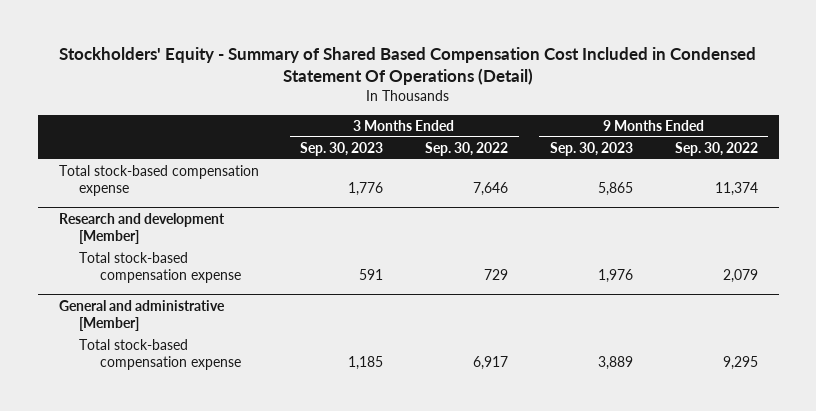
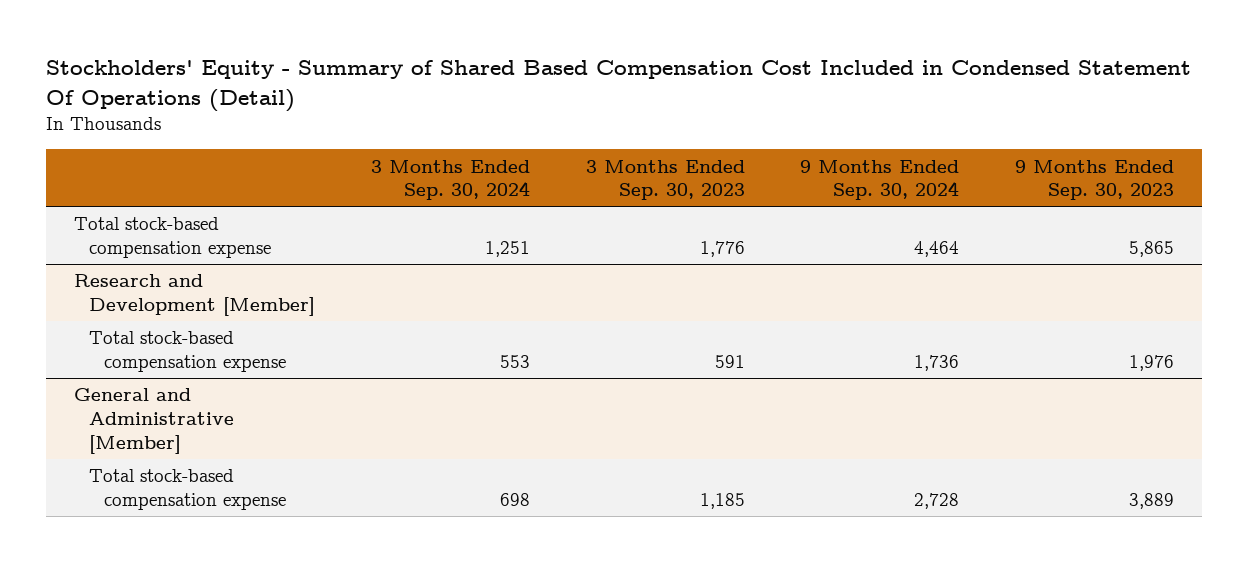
[425,142,509,157] Sep. 30, 2022 -> none
[674,142,758,157] Sep. 30, 2022 -> none
none -> [370,159,530,201] 3 Months Ended Sep. 30, 2024
none -> [800,159,960,201] 9 Months Ended Sep. 30, 2024
[58,212,225,245] Research and development [Member] -> [73,274,316,316] Research and Development [Member]
[58,299,225,332] General and administrative [Member] -> [73,388,235,454] General and Administrative [Member]

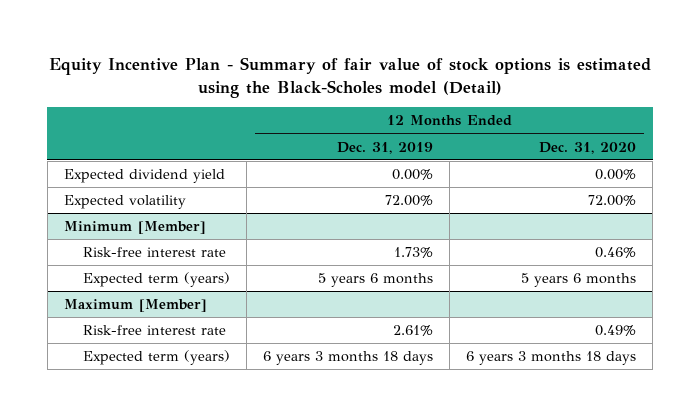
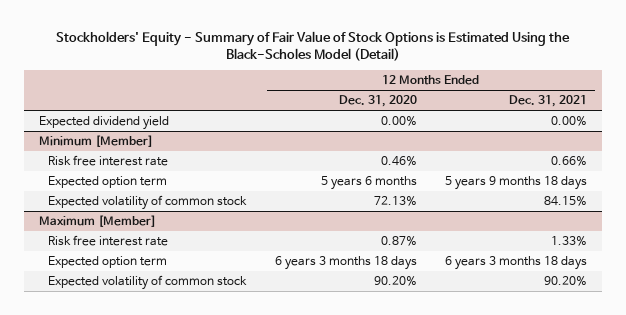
[48,57,651,98] Equity Incentive Plan - Summary of fair value of stock options is estimated using the Black-Scholes model (Detail) -> [55,30,570,62] Stockholders' Equity - Summary of Fair Value of Stock Options is Estimated Using the Black-Scholes Model (Detail)
[337,141,434,154] Dec. 31, 2019 -> none
none -> [509,95,588,108] Dec. 31, 2021
[63,195,186,210] Expected volatility -> none
[83,247,227,258] Risk-free interest rate -> [47,155,168,167] Risk free interest rate
[83,272,231,288] Expected term (years) -> [47,176,167,189] Expected option term
none -> [47,195,247,211] Expected volatility of common stock
[83,325,227,336] Risk-free interest rate -> [47,235,168,247] Risk free interest rate
[595,325,637,337] 0.49% -> [380,236,417,247] 0.87%
[83,350,231,366] Expected term (years) -> [47,256,167,269] Expected option term
none -> [47,275,247,291] Expected volatility of common stock

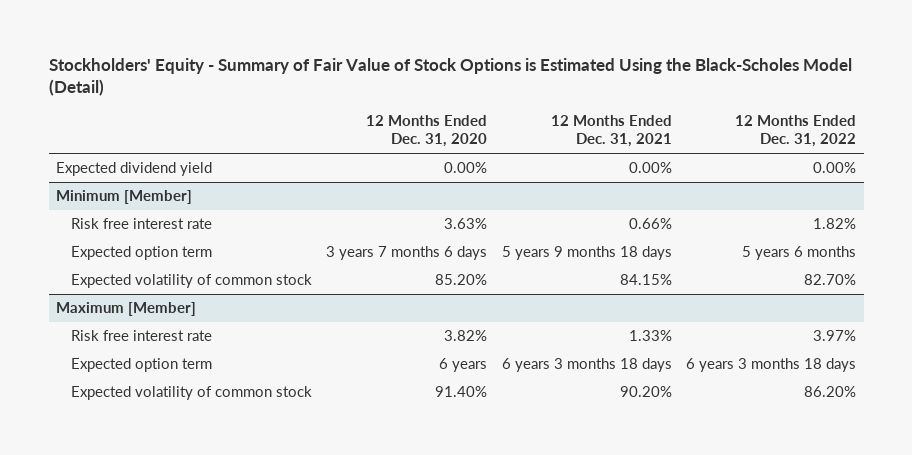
none -> [735,115,857,148] 12 Months Ended Dec. 31, 2022
[380,156,417,167] 0.46% -> [444,218,488,230] 3.63%
[320,176,417,191] 5 years 6 months -> [326,246,488,261] 3 years 7 months 6 days
[373,196,417,207] 72.13% -> [435,274,488,286] 85.20%
[380,236,417,247] 0.87% -> [444,330,488,342] 3.82%
[274,256,417,271] 6 years 3 months 18 days -> [439,358,488,373] 6 years
[373,276,417,287] 90.20% -> [435,386,488,398] 91.40%

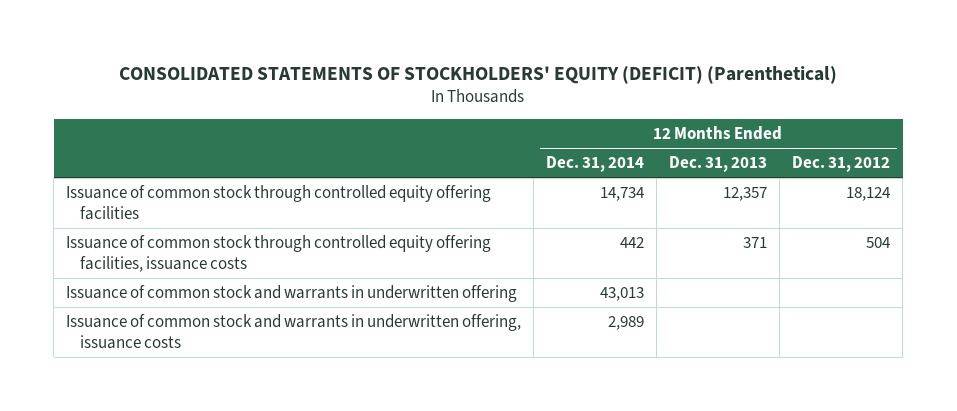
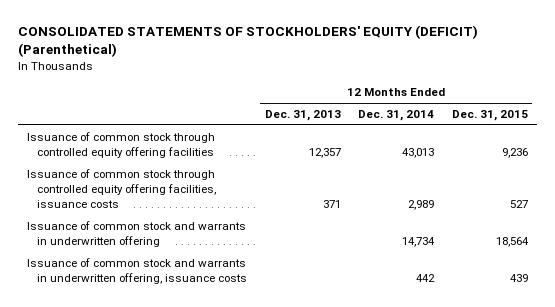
[792,156,891,173] Dec. 31, 2012 -> none
none -> [451,110,528,122] Dec. 31, 2015
[600,187,645,202] 14,734 -> [402,147,435,158] 43,013
[620,237,645,249] 442 -> [408,199,435,210] 2,989
[600,287,645,302] 43,013 -> [402,236,436,247] 14,734
[608,316,645,331] 2,989 -> [416,273,436,282] 442

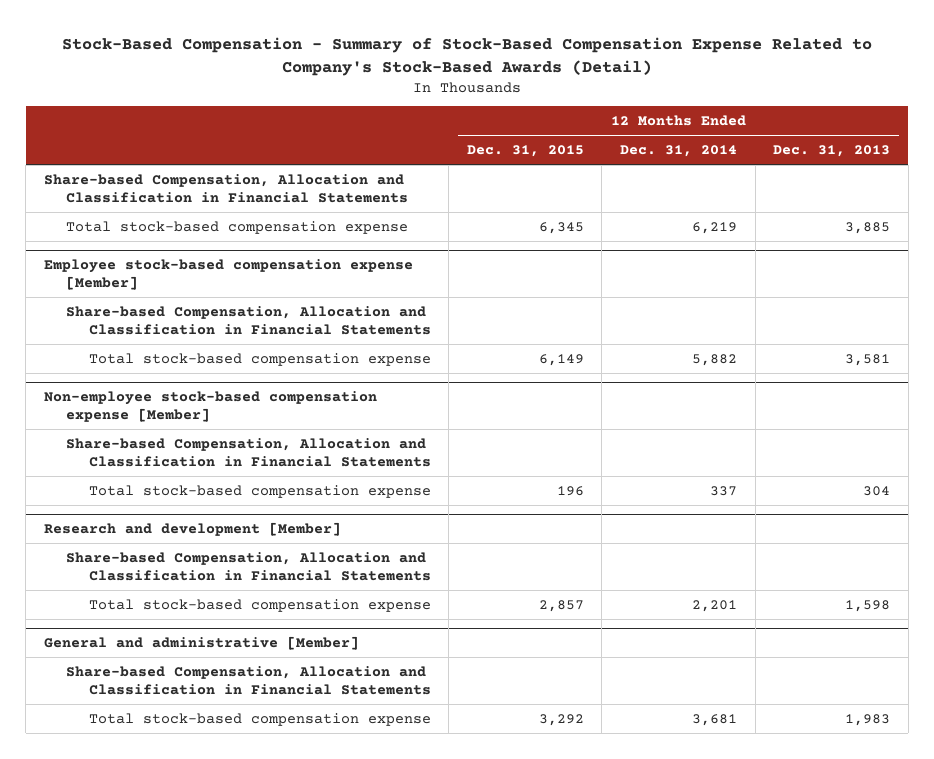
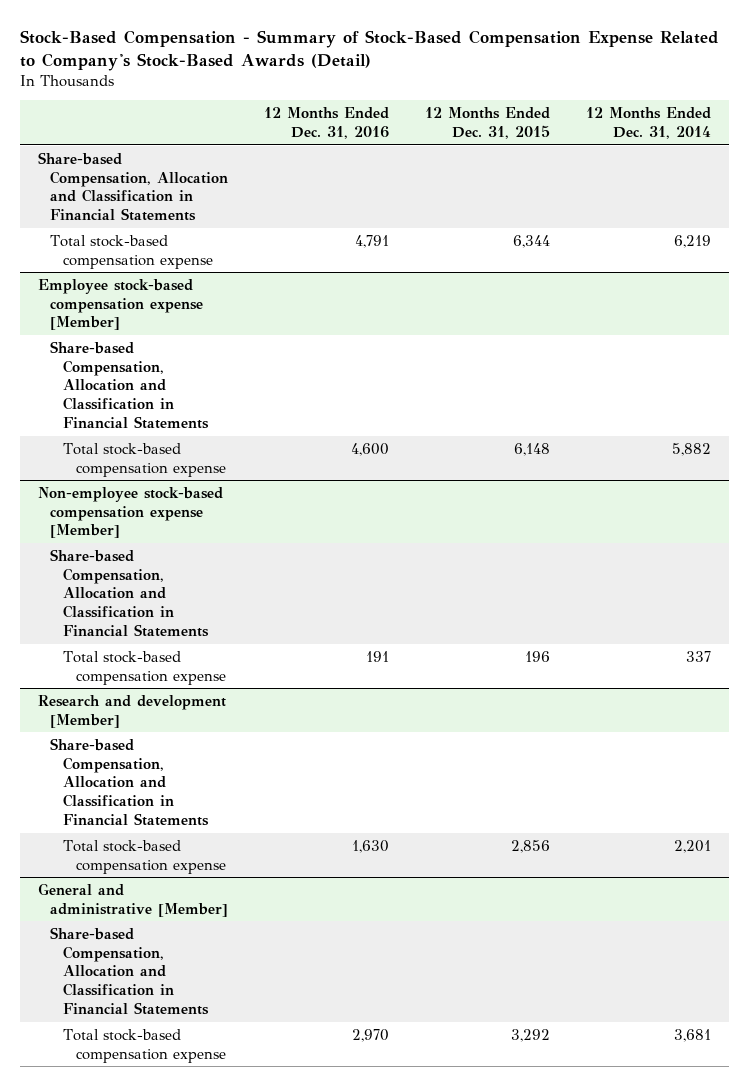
[773,144,891,157] Dec. 31, 2013 -> none
none -> [264,107,390,139] 12 Months Ended Dec. 31, 2016
[538,221,584,234] 6,345 -> [513,234,551,248] 6,344
[538,353,584,366] 6,149 -> [514,442,551,456] 6,148
[538,599,584,612] 2,857 -> [511,839,551,853] 2,856

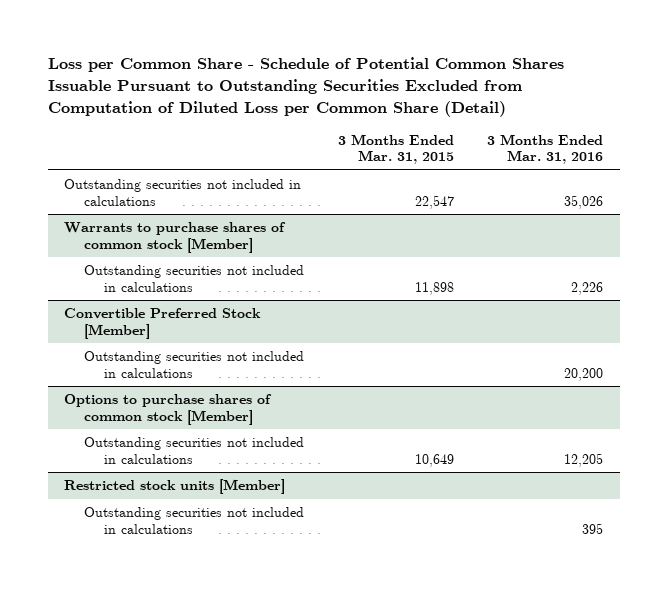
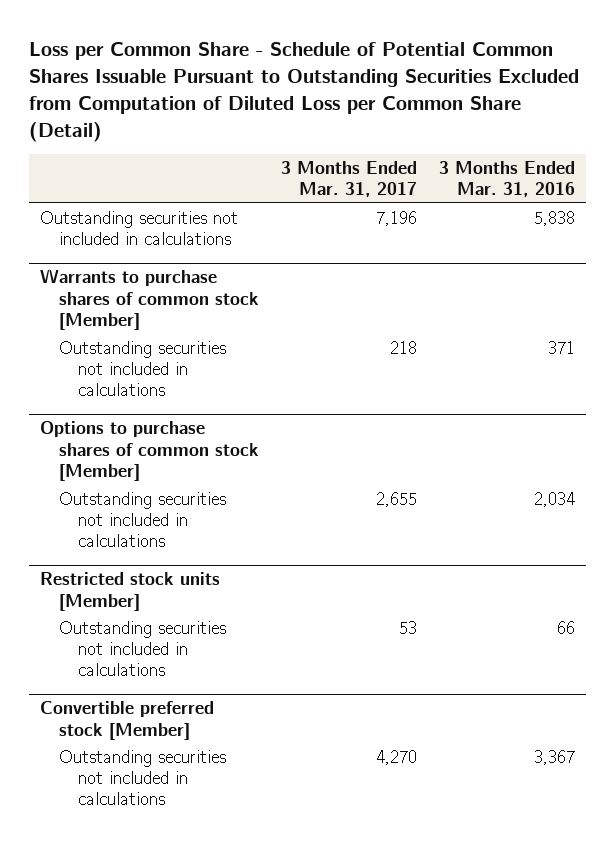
[337,133,454,165] 3 Months Ended Mar. 31, 2015 -> none
none -> [281,160,418,198] 3 Months Ended Mar. 31, 2017
[563,194,603,209] 35,026 -> [534,210,576,226] 5,838
[64,308,262,339] Convertible Preferred Stock [Member] -> none
[84,351,305,378] Outstanding securities not included in calculations -> none
[570,281,603,295] 2,226 -> [548,340,576,354] 371
[563,452,603,467] 12,205 -> [534,491,576,507] 2,034
[581,522,603,534] 395 -> [557,620,576,634] 66
none -> [39,701,214,740] Convertible preferred stock [Member]
none -> [58,749,226,806] Outstanding securities not included in calculations

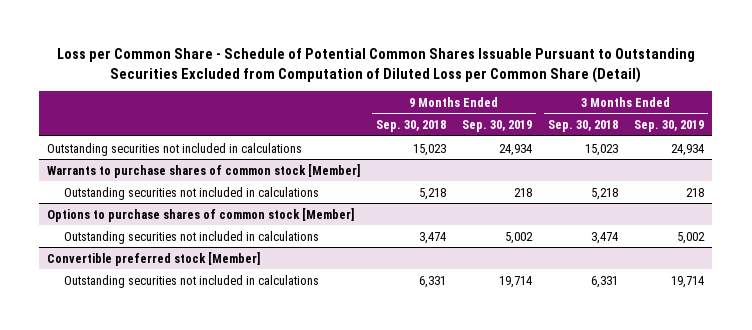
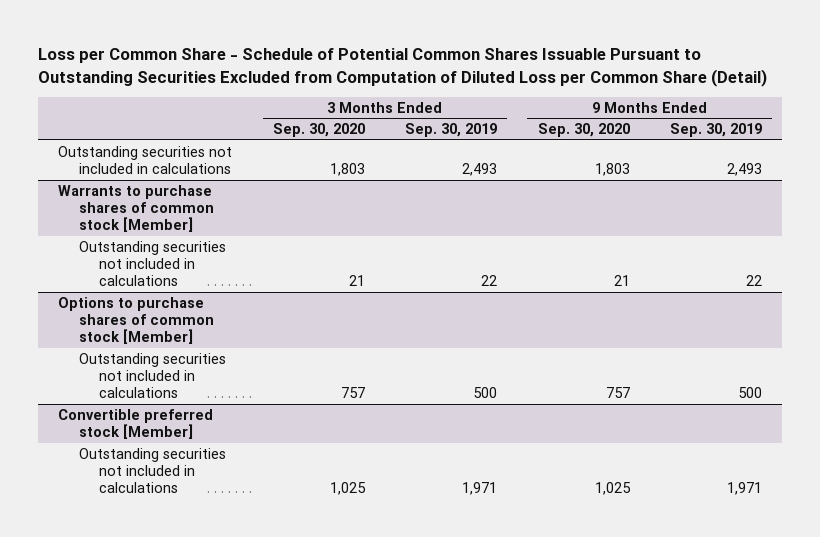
[376,120,447,133] Sep. 30, 2018 -> none
[548,120,619,133] Sep. 30, 2018 -> none
none -> [272,123,365,138] Sep. 30, 2020
none -> [537,123,630,138] Sep. 30, 2020
[499,143,533,156] 24,934 -> [727,162,763,176] 2,493
[671,143,705,156] 24,934 -> [462,162,498,176] 2,493
[514,187,533,197] 218 -> [746,274,763,286] 22
[686,187,705,197] 218 -> [481,274,498,286] 22
[505,231,534,244] 5,002 -> [738,386,763,398] 500
[677,231,706,244] 5,002 -> [473,386,498,398] 500
[499,275,533,288] 19,714 -> [727,481,763,495] 1,971
[671,275,705,288] 19,714 -> [462,481,498,495] 1,971

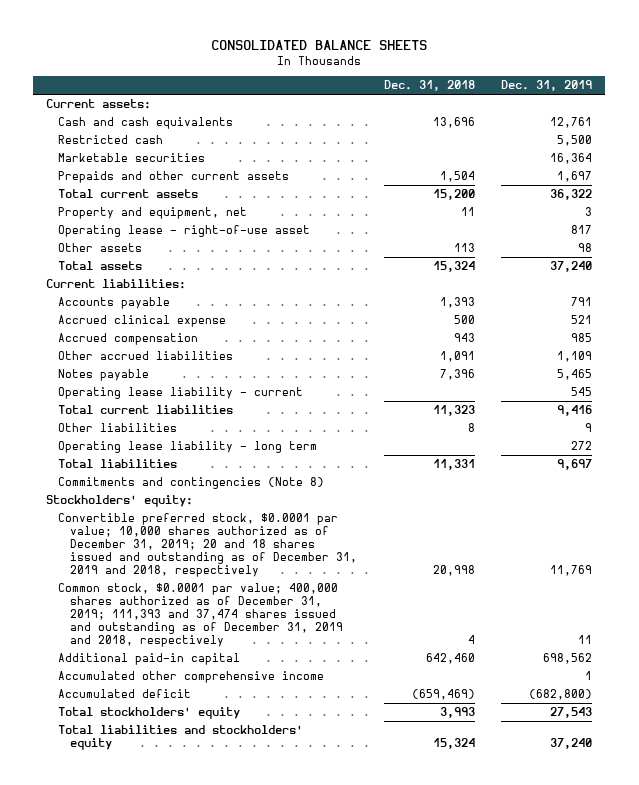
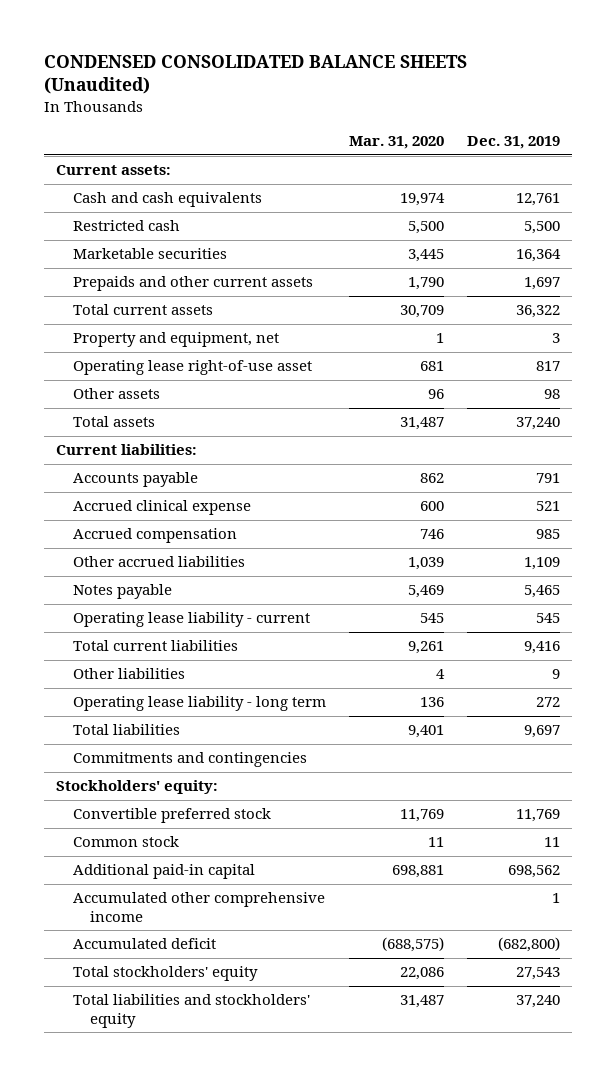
[211,40,428,51] CONSOLIDATED BALANCE SHEETS -> [43,54,467,95] CONDENSED CONSOLIDATED BALANCE SHEETS (Unaudited)
[383,80,475,92] Dec. 31, 2018 -> none
none -> [349,136,445,150] Mar. 31, 2020
[58,225,311,238] Operating lease - right-of-use asset -> [72,360,312,376] Operating lease right-of-use asset
[58,477,325,490] Commitments and contingencies (Note 8) -> [72,752,307,768] Commitments and contingencies
[58,513,358,577] Convertible preferred stock, $0.0001 par value; 10,000 shares authorized as of December 31, 2019; 20 and 18 shares issued and outstanding as of December 31, 2019 and 2018, respectively -> [72,808,271,824] Convertible preferred stock
[58,583,344,647] Common stock, $0.0001 par value; 400,000 shares authorized as of December 31, 2019; 111,393 and 37,474 shares issued and outstanding as of December 31, 2019 and 2018, respectively -> [72,836,179,848] Common stock

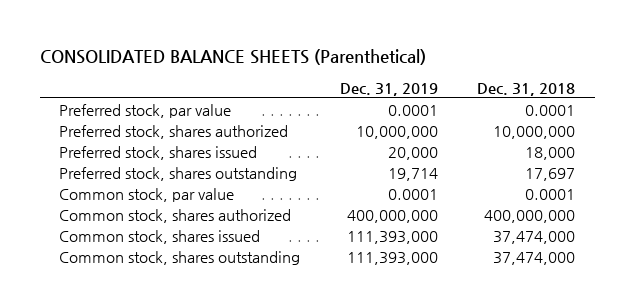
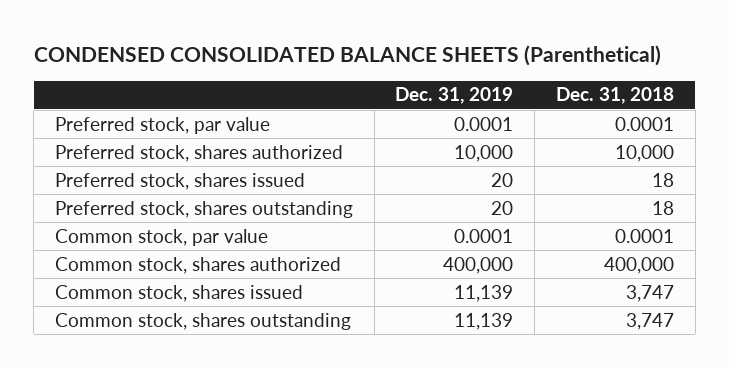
[39,49,426,66] CONSOLIDATED BALANCE SHEETS (Parenthetical) -> [33,45,661,67] CONDENSED CONSOLIDATED BALANCE SHEETS (Parenthetical)
[355,125,438,139] 10,000,000 -> [454,144,514,162] 10,000
[493,125,576,139] 10,000,000 -> [614,144,674,162] 10,000
[387,146,438,160] 20,000 -> [491,172,514,187] 20
[525,146,576,160] 18,000 -> [651,172,674,187] 18
[387,167,438,181] 19,714 -> [491,200,514,215] 20
[525,167,576,181] 17,697 -> [651,200,674,215] 18
[346,209,438,223] 400,000,000 -> [443,256,514,274] 400,000
[484,209,576,223] 400,000,000 -> [603,256,674,274] 400,000
[346,230,438,244] 111,393,000 -> [454,284,514,302] 11,139
[493,230,576,244] 37,474,000 -> [625,284,674,302] 3,747
[346,251,438,265] 111,393,000 -> [454,312,514,330] 11,139
[493,251,576,265] 37,474,000 -> [625,312,674,330] 3,747

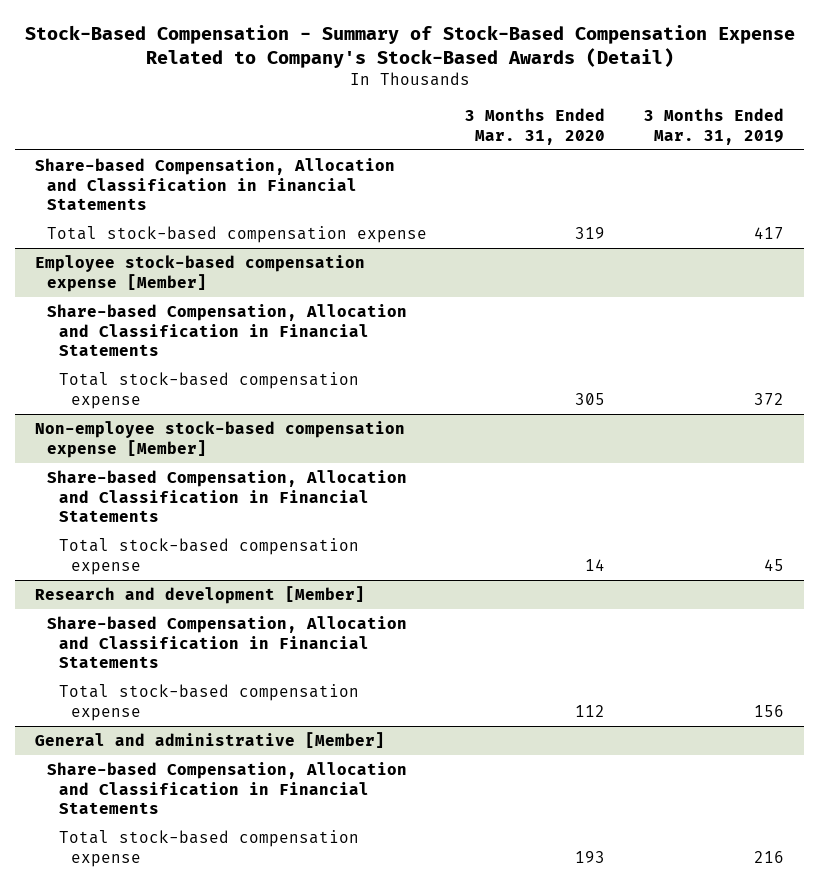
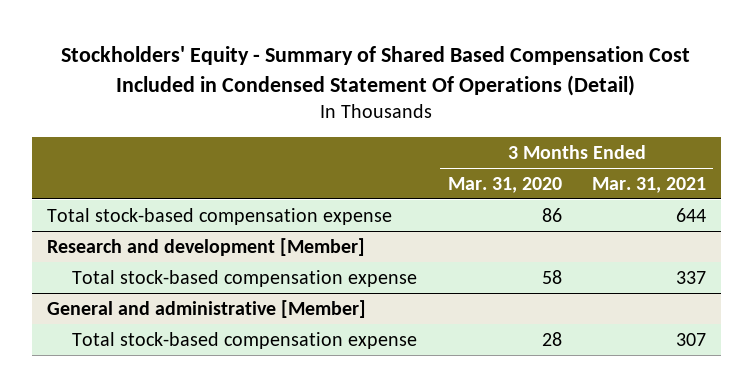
[24,24,795,69] Stock-Based Compensation - Summary of Stock-Based Compensation Expense Related to Company's Stock-Based Awards (Detail) -> [61,45,691,96] Stockholders' Equity - Summary of Shared Based Compensation Cost Included in Condensed Statement Of Operations (Detail)
[644,107,785,145] 3 Months Ended Mar. 31, 2019 -> none
none -> [591,176,706,193] Mar. 31, 2021
[34,157,395,211] Share-based Compensation, Allocation and Classification in Financial Statements -> none
[34,254,365,292] Employee stock-based compensation expense [Member] -> none
[46,303,407,357] Share-based Compensation, Allocation and Classification in Financial Statements -> none
[58,371,359,409] Total stock-based compensation expense -> none
[34,420,405,458] Non-employee stock-based compensation expense [Member] -> none
[46,469,407,523] Share-based Compensation, Allocation and Classification in Financial Statements -> none
[58,537,359,575] Total stock-based compensation expense -> none
[575,226,606,239] 319 -> [541,207,562,222] 86
[46,615,407,669] Share-based Compensation, Allocation and Classification in Financial Statements -> none
[575,704,606,717] 112 -> [541,269,562,284] 58
[46,761,407,815] Share-based Compensation, Allocation and Classification in Financial Statements -> none
[575,850,606,863] 193 -> [541,331,562,346] 28

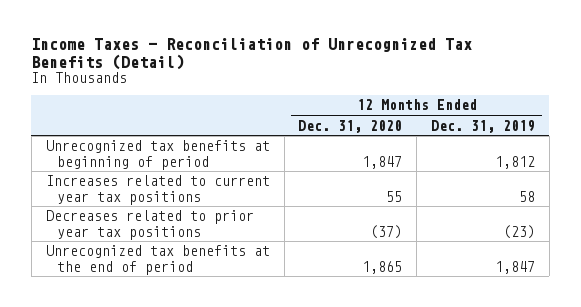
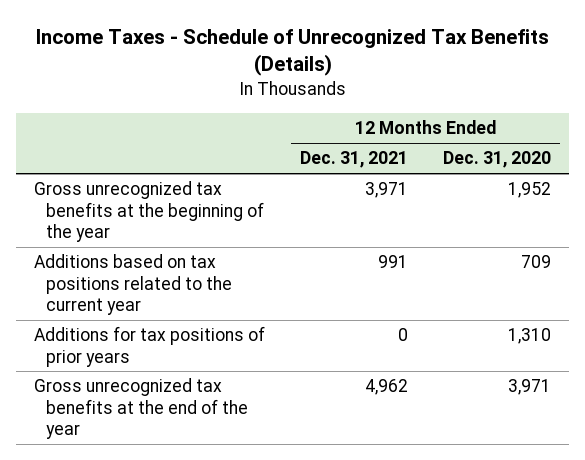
[31,37,473,70] Income Taxes - Reconciliation of Unrecognized Tax Benefits (Detail) -> [35,28,549,77] Income Taxes - Schedule of Unrecognized Tax Benefits (Details)
[431,119,536,133] Dec. 31, 2019 -> none
none -> [300,151,409,169] Dec. 31, 2021
[45,210,254,240] Decreases related to prior year tax positions -> none
[45,140,270,170] Unrecognized tax benefits at beginning of period -> [33,181,265,242] Gross unrecognized tax benefits at the beginning of the year
[362,155,403,169] 1,847 -> [508,182,552,199] 1,952
[45,175,270,205] Increases related to current year tax positions -> [33,254,233,315] Additions based on tax positions related to the current year
[386,190,403,202] 55 -> [521,255,552,269] 709
none -> [33,326,265,367] Additions for tax positions of prior years
[45,245,270,275] Unrecognized tax benefits at the end of period -> [33,378,249,439] Gross unrecognized tax benefits at the end of the year
[362,260,403,274] 1,865 -> [508,379,552,396] 3,971

